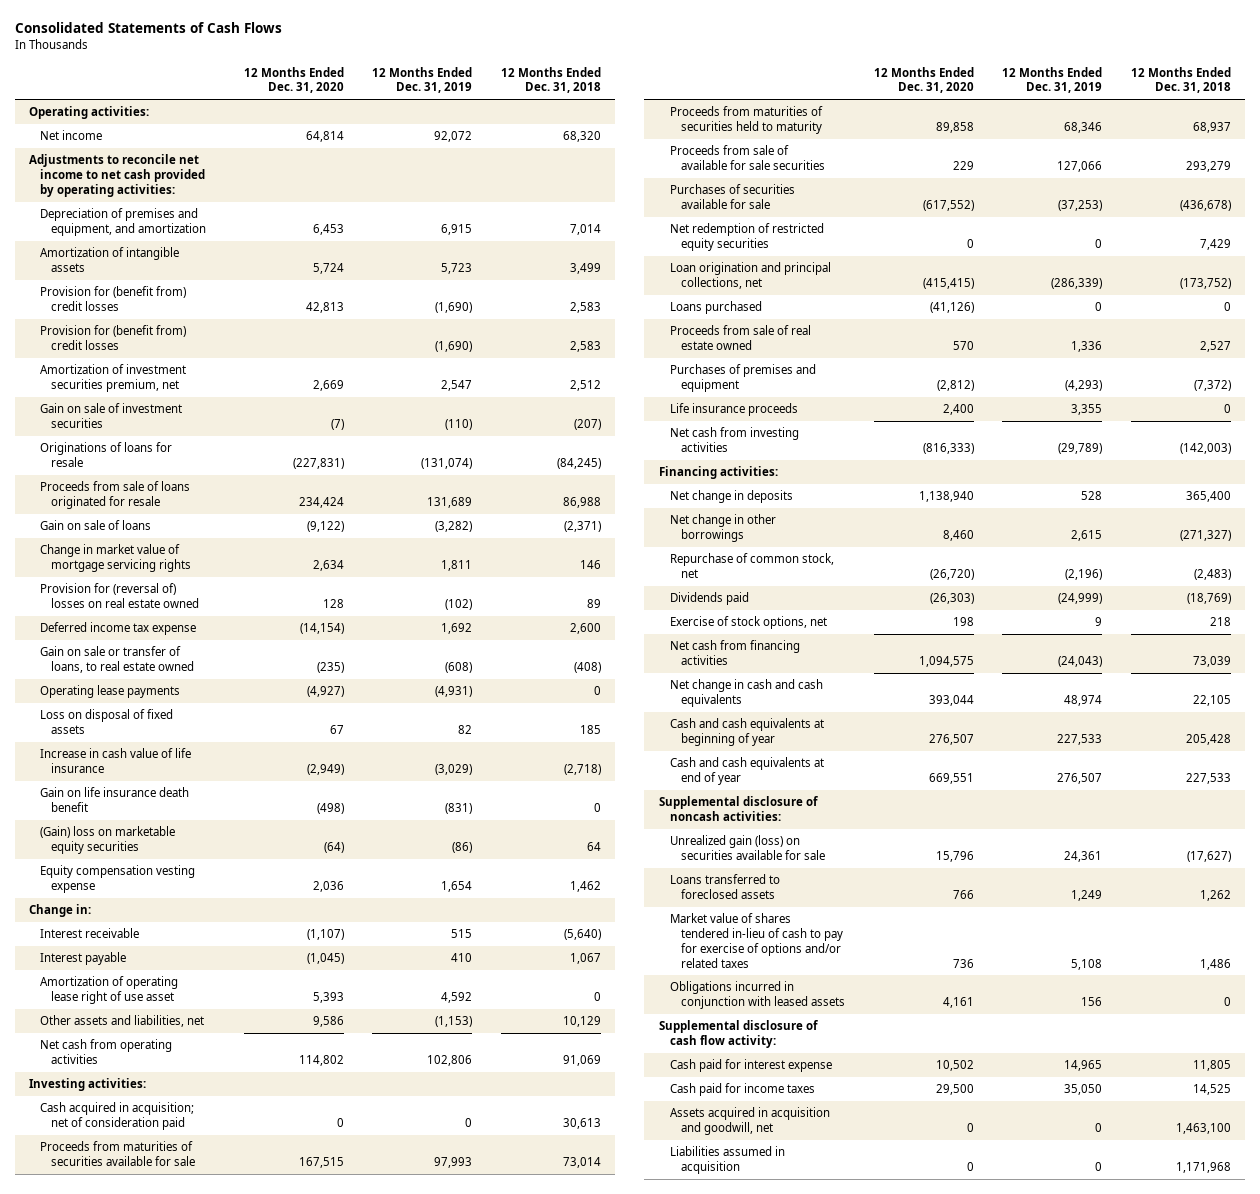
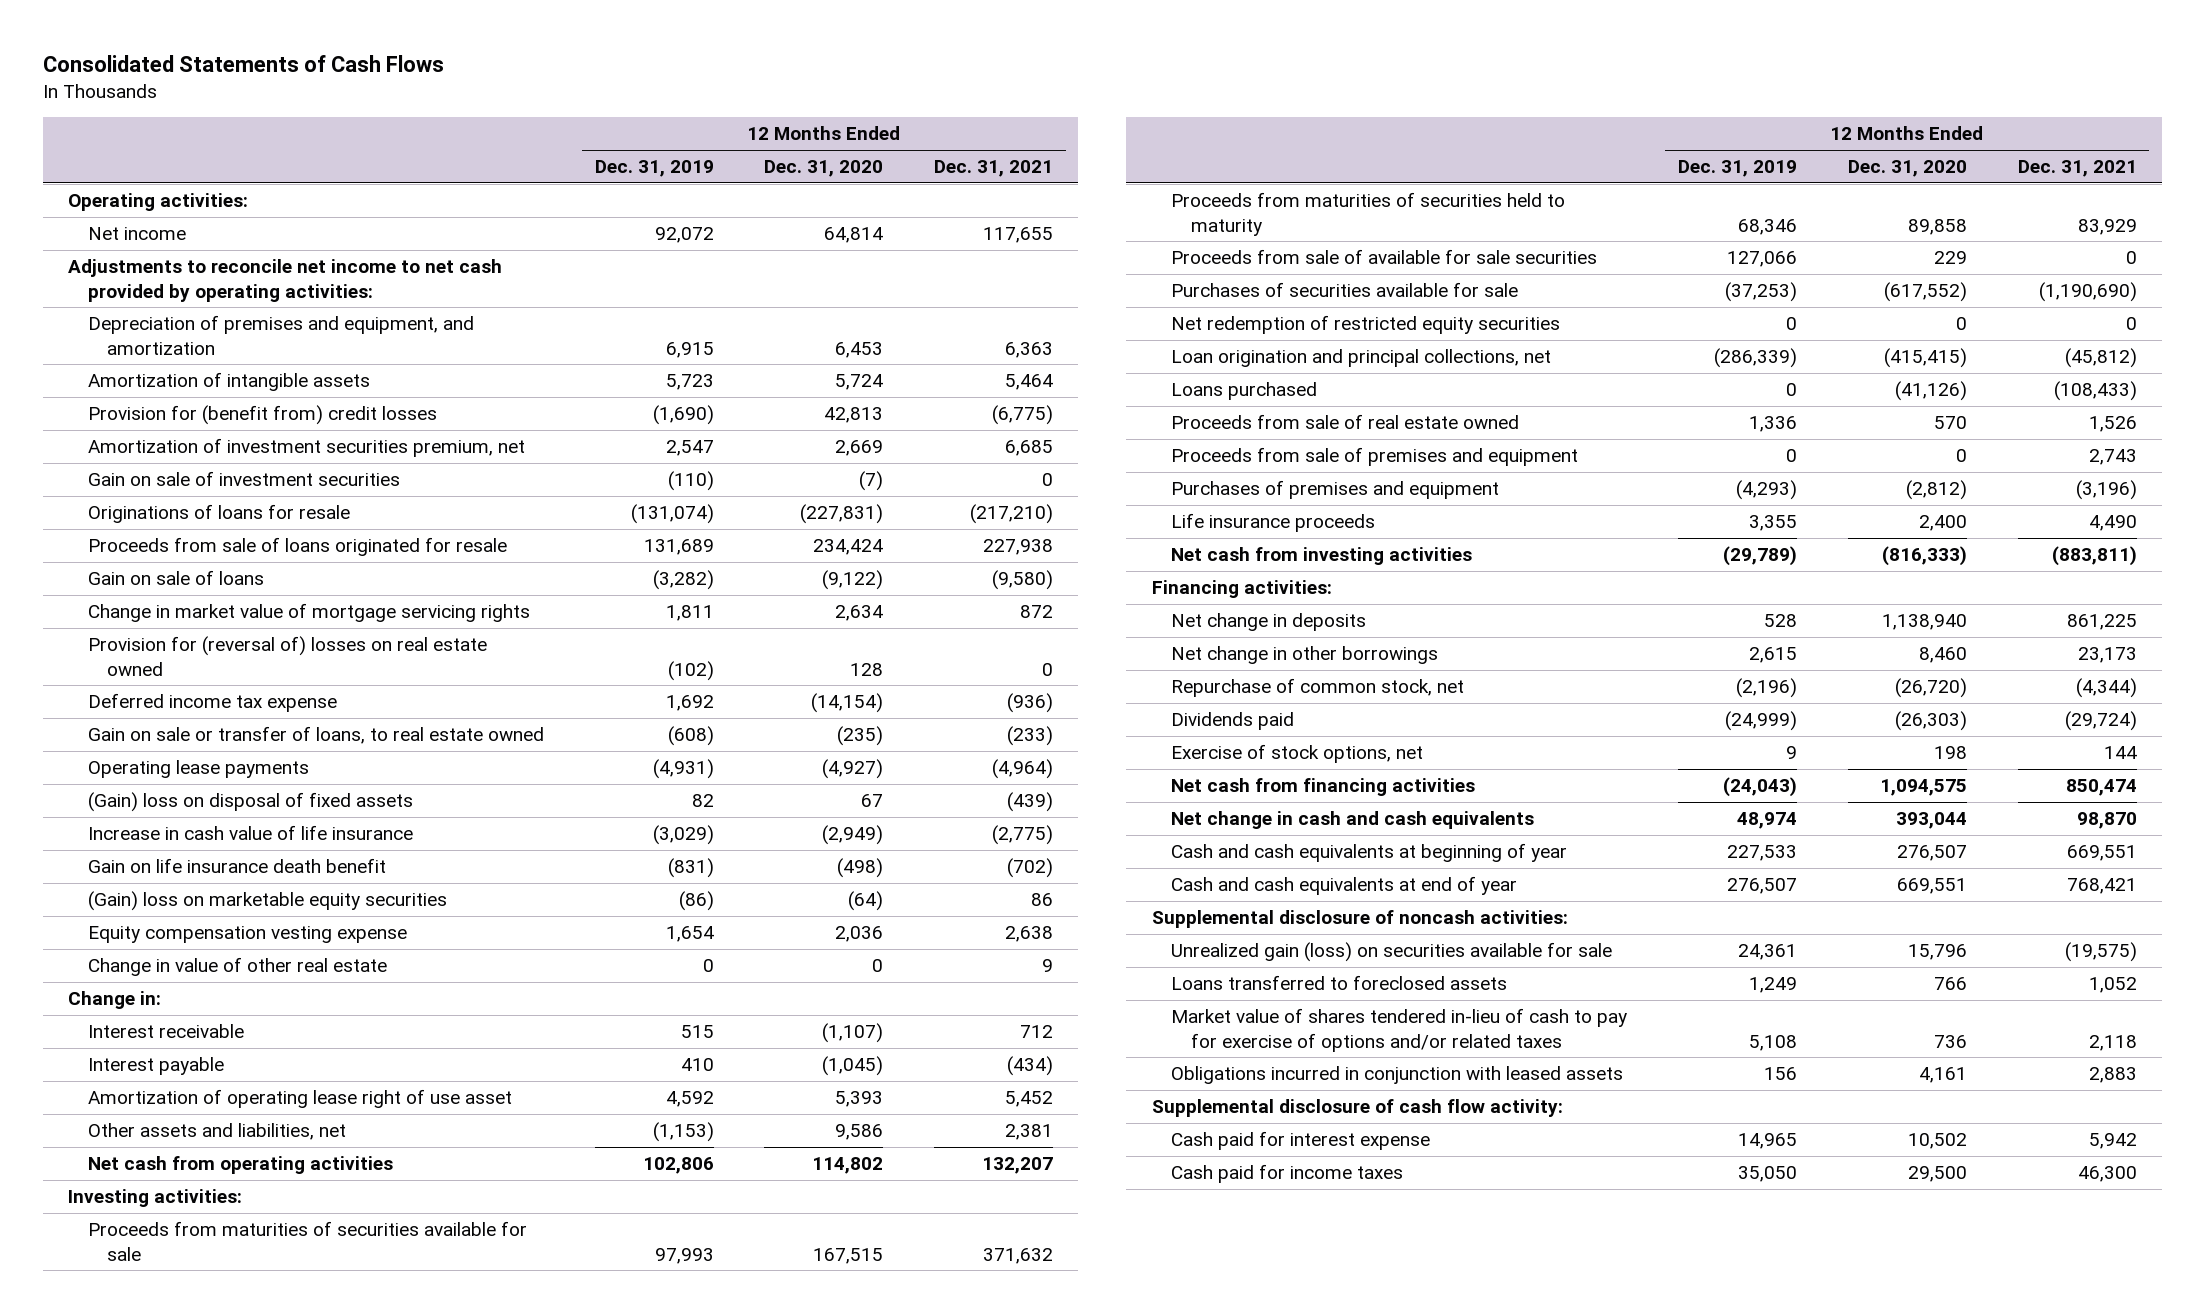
[500,66,601,94] 12 Months Ended Dec. 31, 2018 -> none
none -> [934,160,1054,178] Dec. 31, 2021
[40,325,187,351] Provision for (benefit from) credit losses -> none
[40,709,174,735] Loss on disposal of fixed assets -> [87,792,413,813] (Gain) loss on disposal of fixed assets
none -> [87,957,387,977] Change in value of other real estate
[40,1102,195,1131] Cash acquired in acquisition; net of consideration paid -> none
none -> [1171,447,1579,467] Proceeds from sale of premises and equipment
[669,1107,830,1136] Assets acquired in acquisition and goodwill, net -> none
[669,1146,785,1175] Liabilities assumed in acquisition -> none

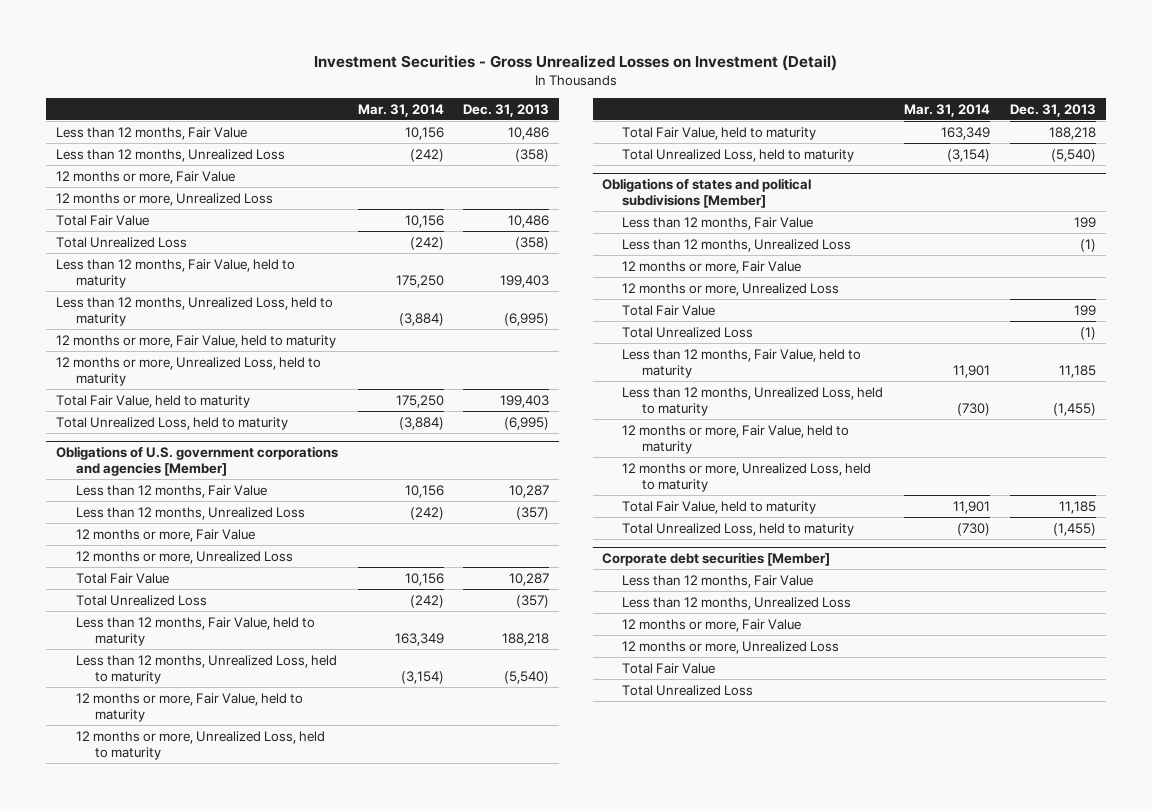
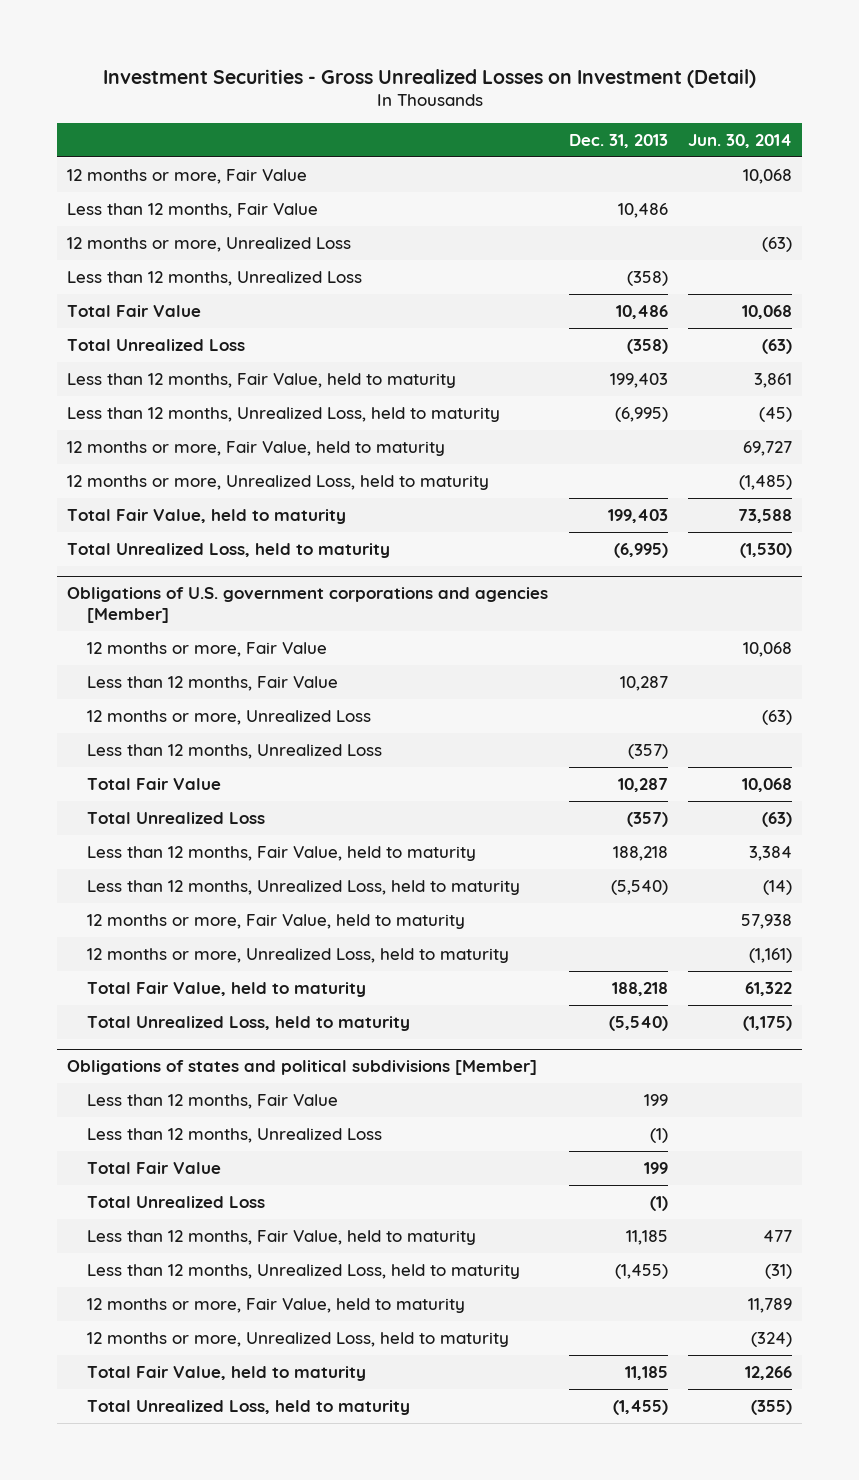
[357,103,444,117] Mar. 31, 2014 -> none
none -> [687,133,792,148] Jun. 30, 2014
[55,126,247,140] Less than 12 months, Fair Value -> [67,202,319,218] Less than 12 months, Fair Value
[55,148,285,162] Less than 12 months, Unrealized Loss -> [67,270,363,286] Less than 12 months, Unrealized Loss
[75,484,267,498] Less than 12 months, Fair Value -> [86,675,338,691] Less than 12 months, Fair Value
[75,506,305,520] Less than 12 months, Unrealized Loss -> [86,743,382,759] Less than 12 months, Unrealized Loss
[622,260,802,274] 12 months or more, Fair Value -> none
[622,282,840,296] 12 months or more, Unrealized Loss -> none
[602,551,831,566] Corporate debt securities [Member] -> none
[622,574,814,588] Less than 12 months, Fair Value -> none
[622,596,852,610] Less than 12 months, Unrealized Loss -> none
[622,618,802,632] 12 months or more, Fair Value -> none
[622,640,840,654] 12 months or more, Unrealized Loss -> none
[622,662,716,674] Total Fair Value -> none
[622,684,754,696] Total Unrealized Loss -> none

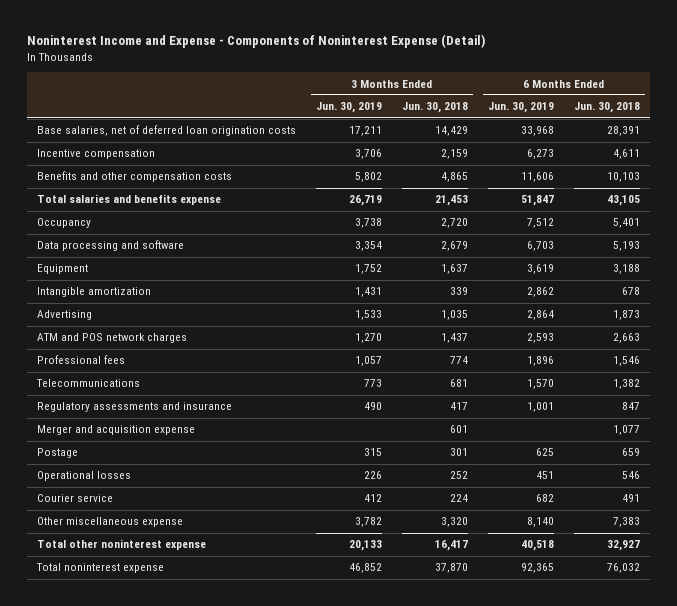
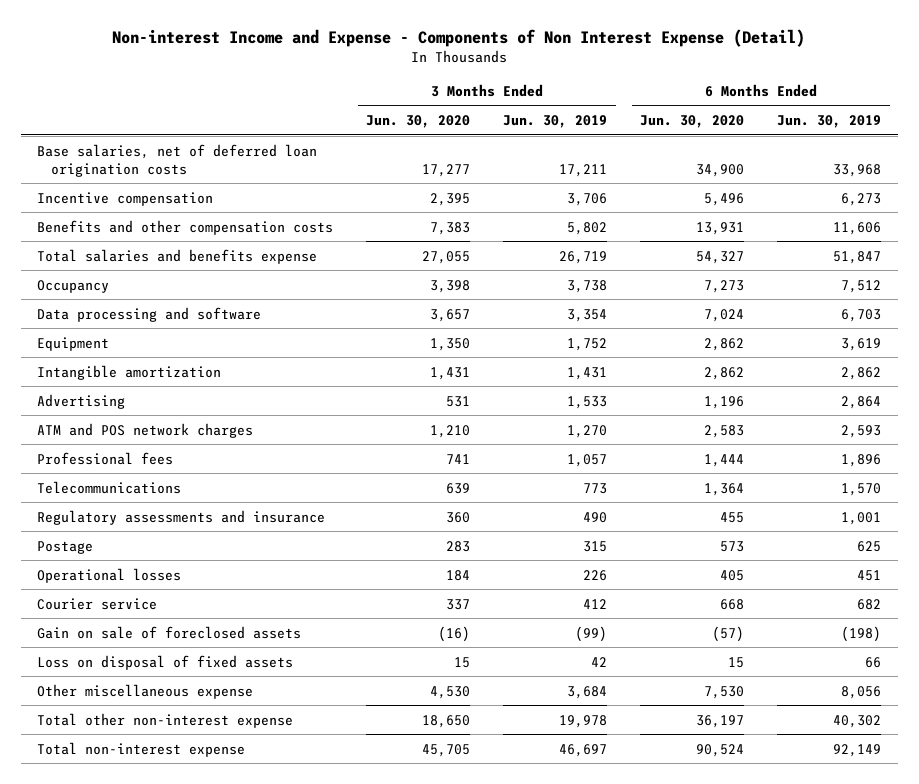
[27,34,486,49] Noninterest Income and Expense - Components of Noninterest Expense (Detail) -> [112,28,806,47] Non-interest Income and Expense - Components of Non Interest Expense (Detail)
[402,102,469,114] Jun. 30, 2018 -> none
[573,102,640,114] Jun. 30, 2018 -> none
none -> [366,115,471,129] Jun. 30, 2020
none -> [640,115,745,129] Jun. 30, 2020
[37,425,196,436] Merger and acquisition expense -> none
none -> [37,625,302,639] Gain on sale of foreclosed assets
none -> [37,654,294,670] Loss on disposal of fixed assets
[355,517,383,528] 3,782 -> [567,685,608,699] 3,684
[527,517,555,528] 8,140 -> [841,685,882,699] 8,056
[37,539,207,551] Total other noninterest expense -> [37,712,294,728] Total other non-interest expense
[349,540,383,552] 20,133 -> [559,714,608,728] 19,978
[521,540,555,552] 40,518 -> [833,714,882,728] 40,302
[36,563,165,574] Total noninterest expense -> [37,741,246,757] Total non-interest expense
[349,563,383,574] 46,852 -> [559,743,608,757] 46,697
[521,563,555,574] 92,365 -> [833,743,882,757] 92,149

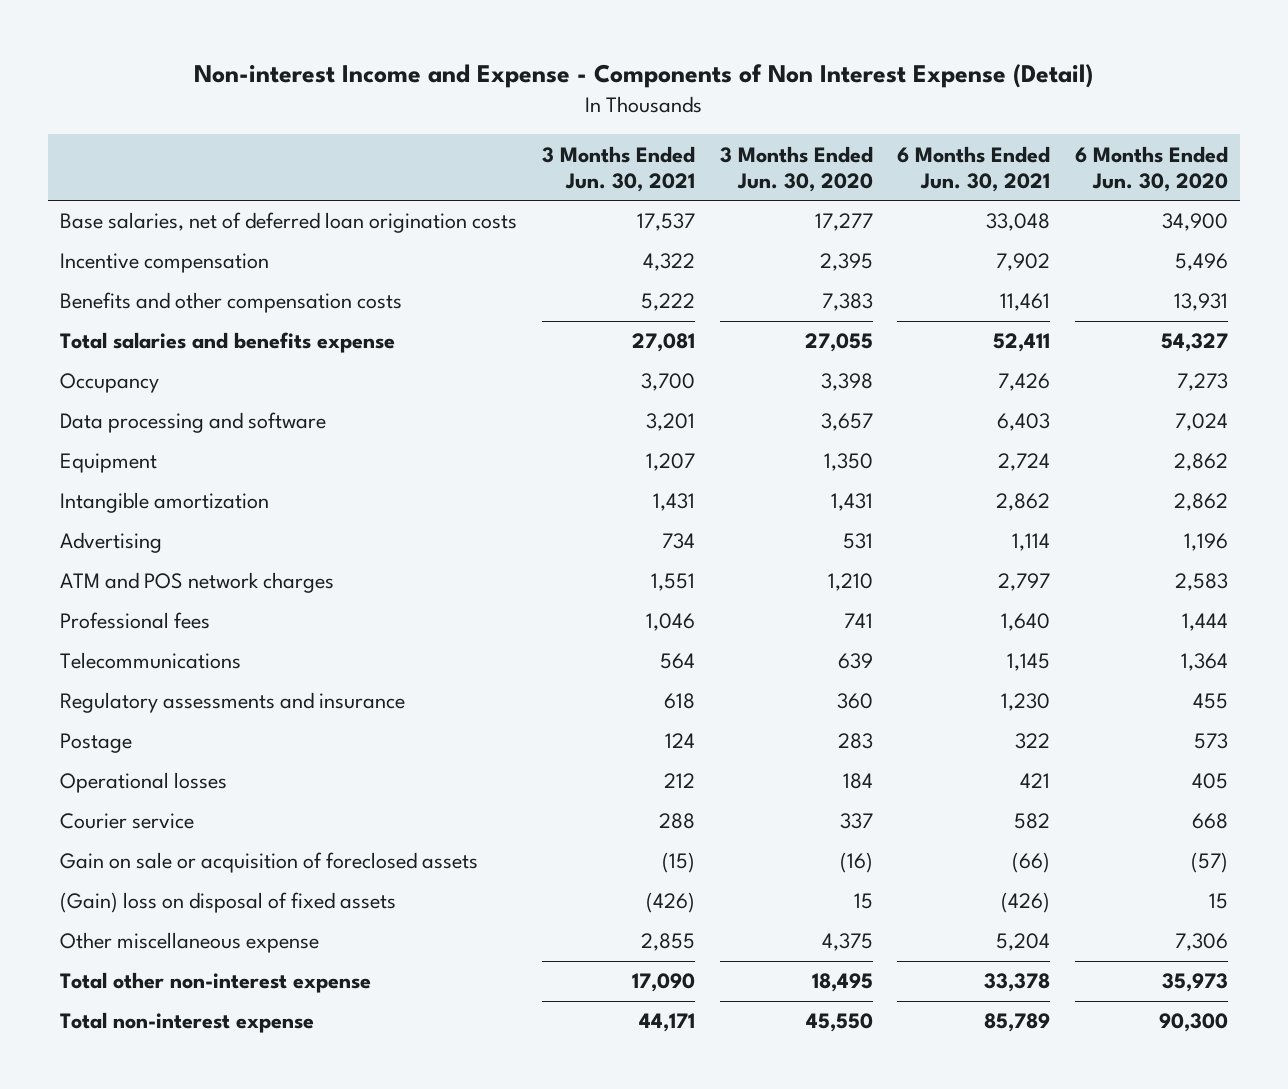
[503,115,608,129] Jun. 30, 2019 -> none
[777,115,882,129] Jun. 30, 2019 -> none
none -> [541,145,695,192] 3 Months Ended Jun. 30, 2021
none -> [897,145,1051,192] 6 Months Ended Jun. 30, 2021
[37,625,302,639] Gain on sale of foreclosed assets -> [60,852,479,874] Gain on sale or acquisition of foreclosed assets
[37,654,294,670] Loss on disposal of fixed assets -> [60,892,397,914] (Gain) loss on disposal of fixed assets
[430,685,471,699] 4,530 -> [821,933,873,952] 4,375
[704,685,745,699] 7,530 -> [1174,933,1228,952] 7,306
[422,714,471,728] 18,650 -> [811,973,873,993] 18,495
[696,714,745,728] 36,197 -> [1161,973,1228,993] 35,973
[422,743,471,757] 45,705 -> [805,1013,873,1033] 45,550
[696,743,745,757] 90,524 -> [1158,1013,1228,1033] 90,300

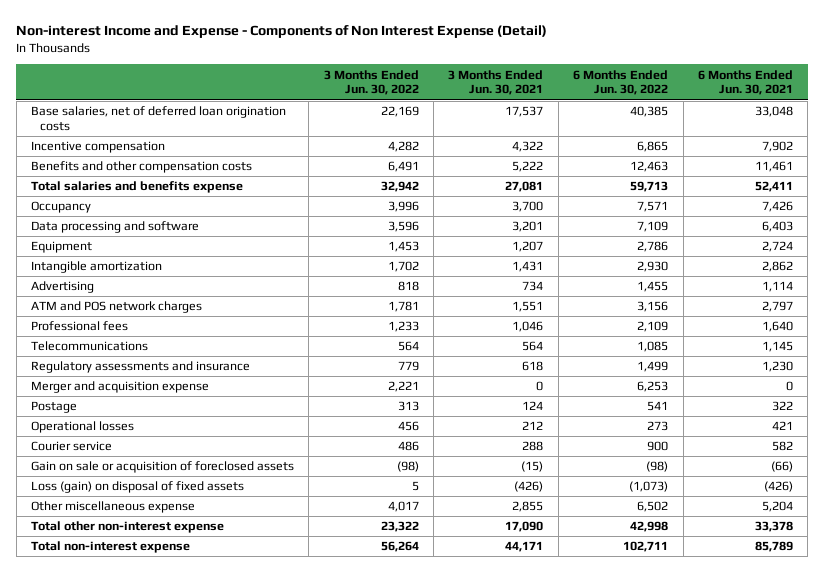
[719,145,873,192] 3 Months Ended Jun. 30, 2020 -> none
[1074,145,1228,192] 6 Months Ended Jun. 30, 2020 -> none
none -> [323,69,419,96] 3 Months Ended Jun. 30, 2022
none -> [573,69,669,96] 6 Months Ended Jun. 30, 2022
none -> [30,381,209,394] Merger and acquisition expense
[60,892,397,914] (Gain) loss on disposal of fixed assets -> [30,481,244,494] Loss (gain) on disposal of fixed assets

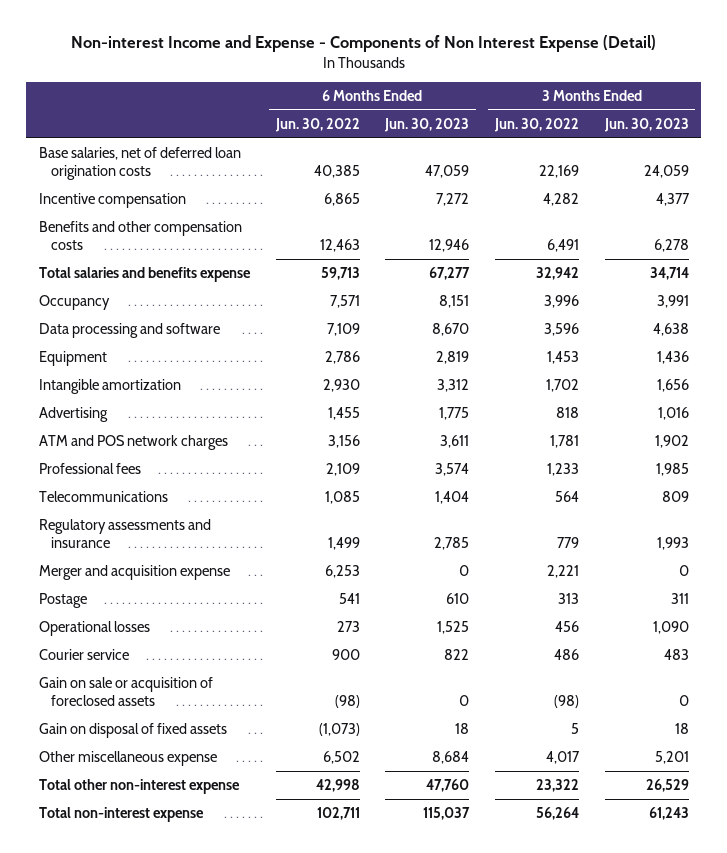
[448,69,544,96] 3 Months Ended Jun. 30, 2021 -> none
[697,69,793,96] 6 Months Ended Jun. 30, 2021 -> none
none -> [384,117,470,132] Jun. 30, 2023
none -> [603,117,689,132] Jun. 30, 2023
[30,481,244,494] Loss (gain) on disposal of fixed assets -> [38,722,227,738] Gain on disposal of fixed assets

